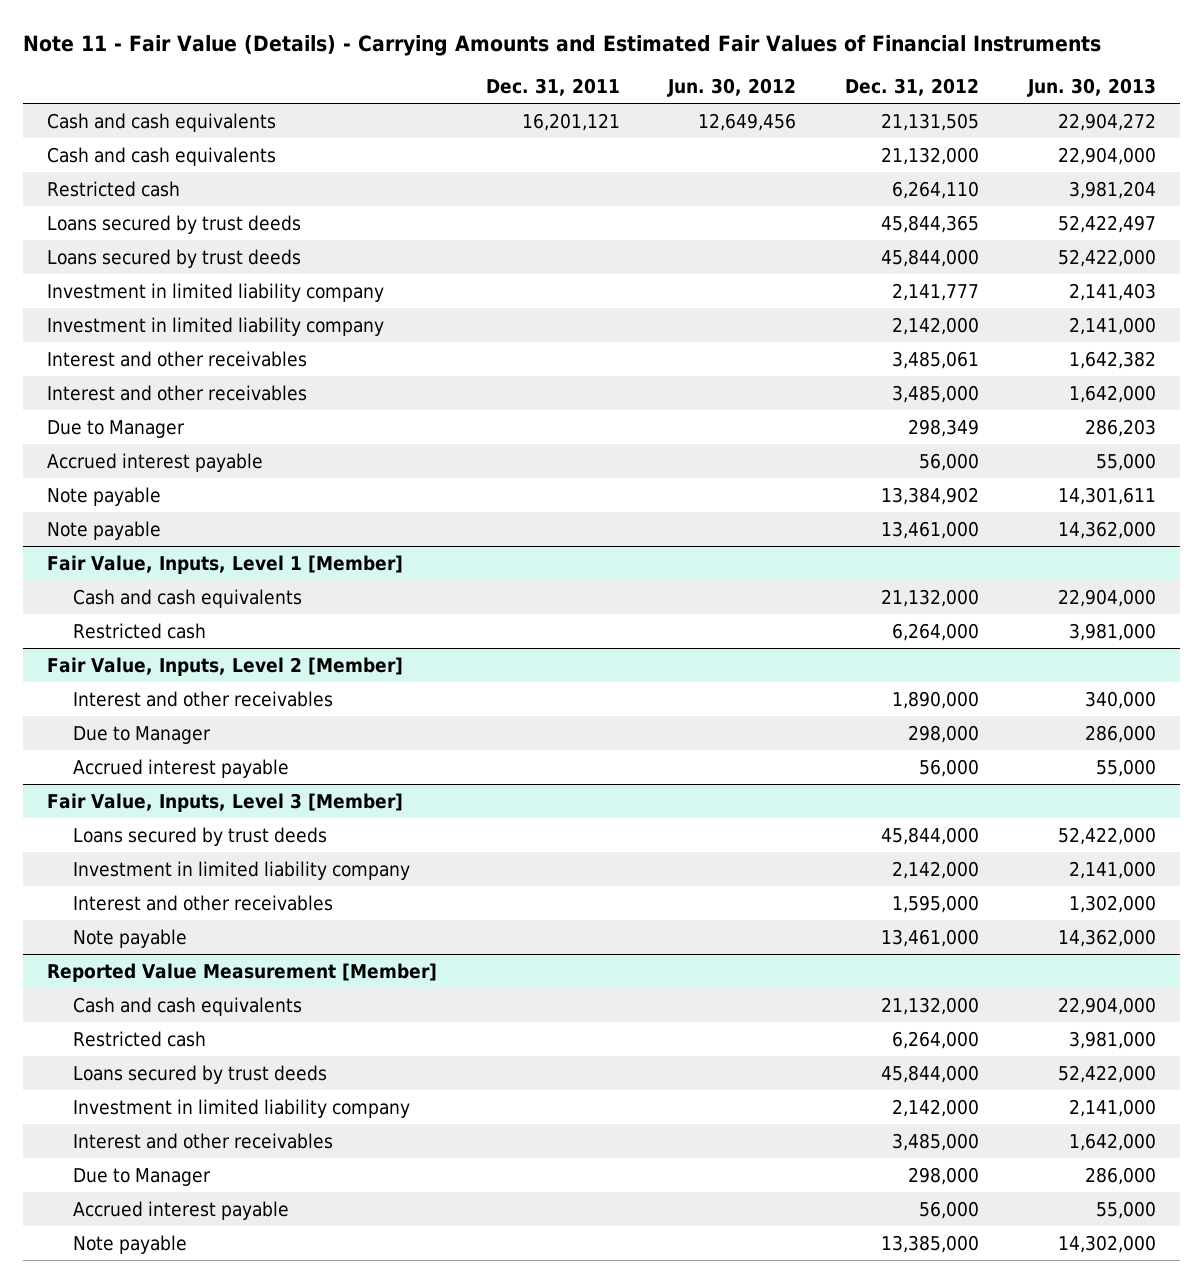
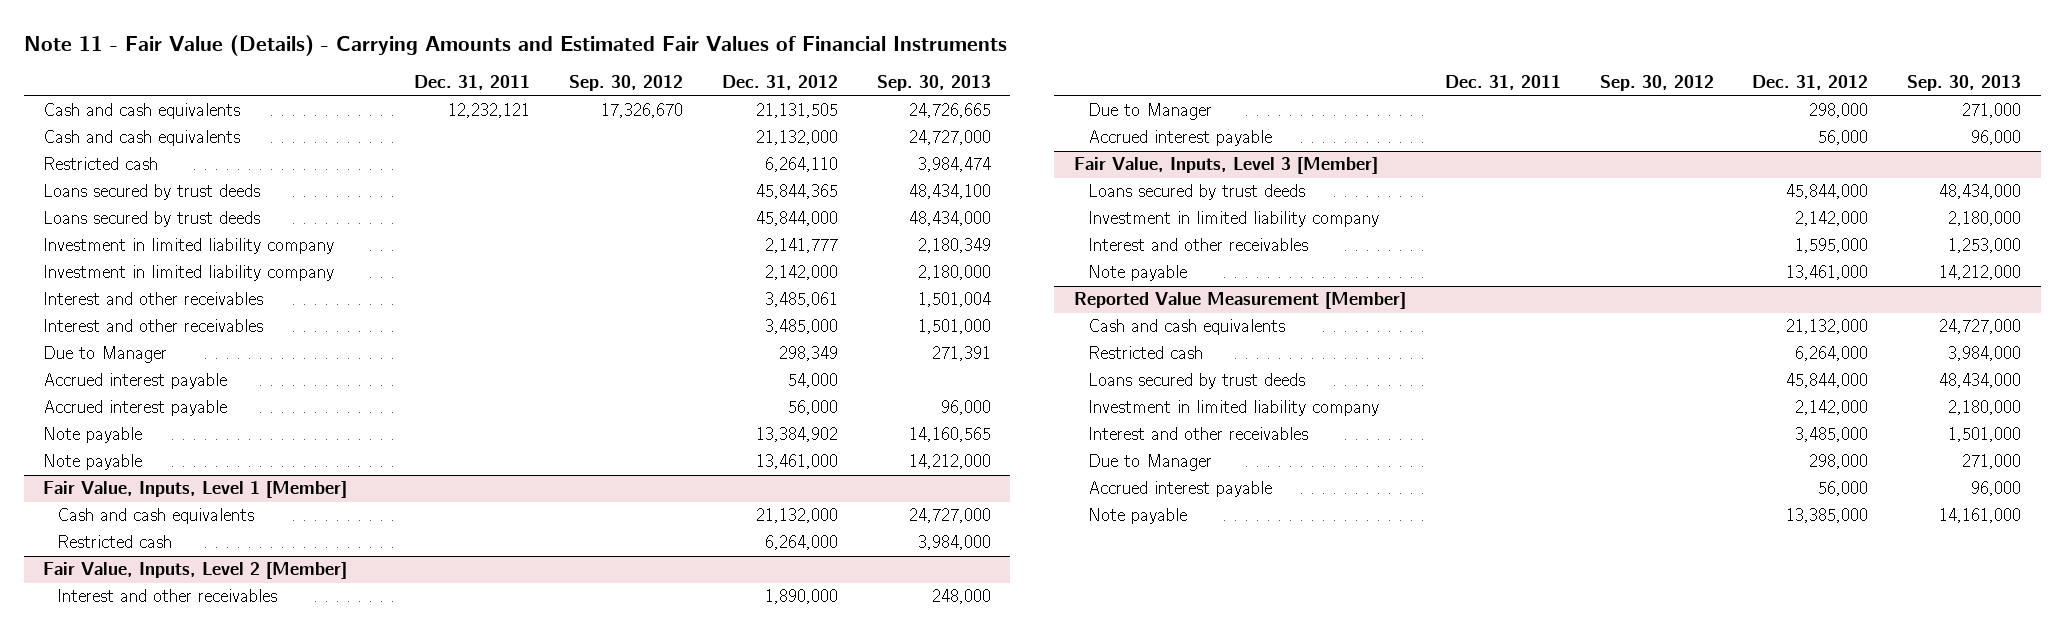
[667,77,797,97] Jun. 30, 2012 -> none
[1026,77,1156,97] Jun. 30, 2013 -> none
none -> [568,75,683,92] Sep. 30, 2012
none -> [876,75,991,92] Sep. 30, 2013
[521,112,620,131] 16,201,121 -> [448,103,531,119] 12,232,121
none -> [43,373,228,390] Accrued interest payable

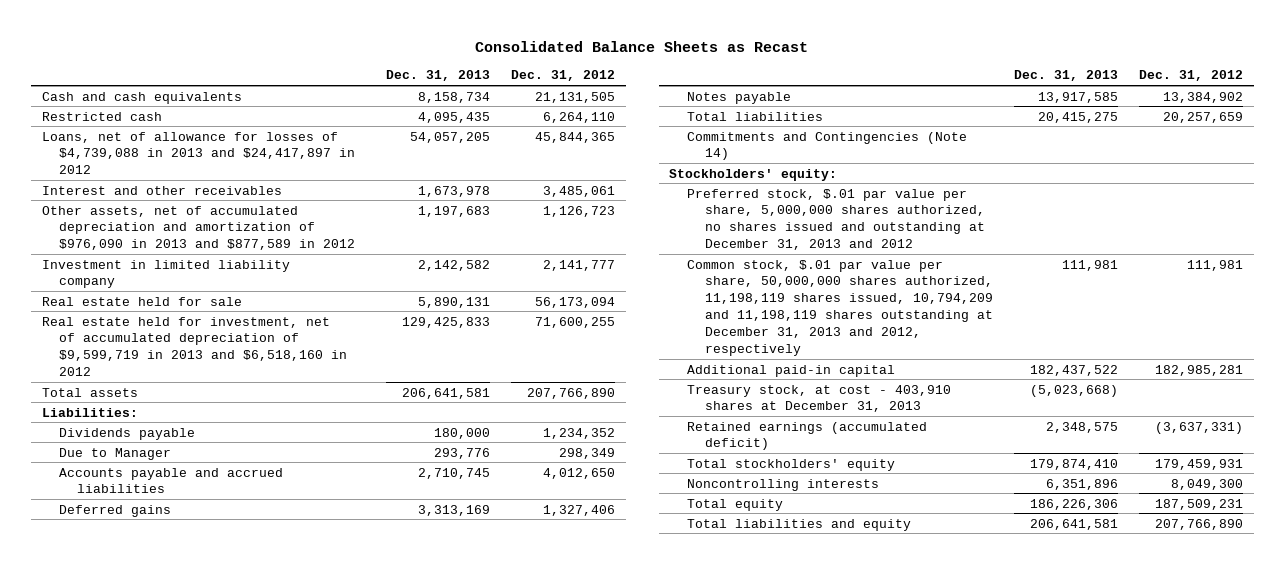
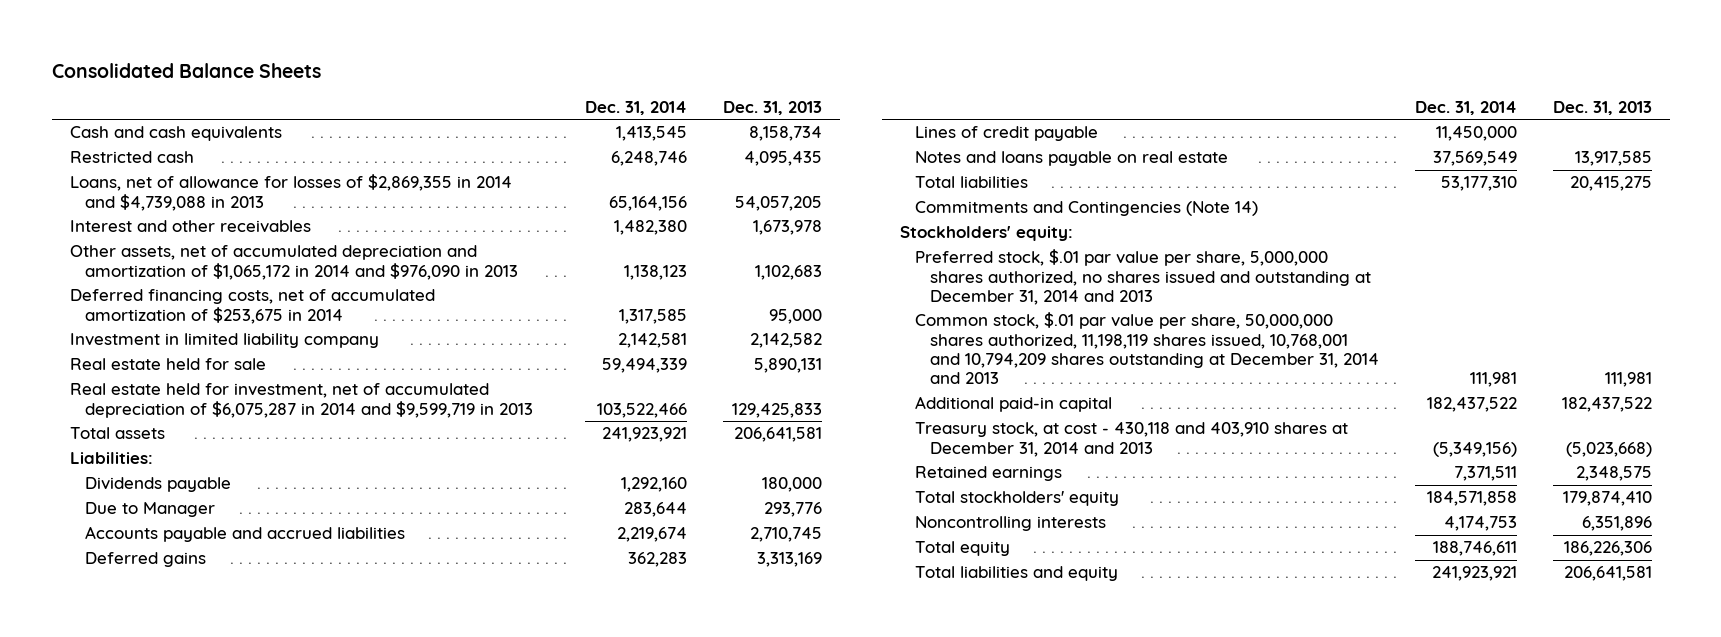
[475,40,809,52] Consolidated Balance Sheets as Recast -> [51,62,321,78] Consolidated Balance Sheets
[511,70,616,82] Dec. 31, 2012 -> none
none -> [585,100,688,115] Dec. 31, 2014
[41,131,356,175] Loans, net of allowance for losses of $4,739,088 in 2013 and $24,417,897 in 2012 -> [69,174,512,211] Loans, net of allowance for losses of $2,869,355 in 2014 and $4,739,088 in 2013
[41,205,356,251] Other assets, net of accumulated depreciation and amortization of $976,090 in 2013 and $877,589 in 2012 -> [69,245,519,280] Other assets, net of accumulated depreciation and amortization of $1,065,172 in 2014 and $976,090 in 2013
[418,205,491,217] 1,197,683 -> [754,264,822,280] 1,102,683
none -> [69,289,435,324] Deferred financing costs, net of accumulated amortization of $253,675 in 2014
[41,316,348,377] Real estate held for investment, net of accumulated depreciation of $9,599,719 in 2013 and $6,518,160 in 2012 -> [69,383,534,418] Real estate held for investment, net of accumulated depreciation of $6,075,287 in 2014 and $9,599,719 in 2013
none -> [914,126,1098,142] Lines of credit payable
[687,91,792,104] Notes payable -> [914,151,1228,167] Notes and loans payable on real estate
[687,188,986,251] Preferred stock, $.01 par value per share, 5,000,000 shares authorized, no shares issued and outstanding at December 31, 2013 and 2012 -> [914,249,1372,306] Preferred stock, $.01 par value per share, 5,000,000 shares authorized, no shares issued and outstanding at December 31, 2014 and 2013
[687,259,994,356] Common stock, $.01 par value per share, 50,000,000 shares authorized, 11,198,119 shares issued, 10,794,209 and 11,198,119 shares outstanding at December 31, 2013 and 2012, respectively -> [914,312,1380,385] Common stock, $.01 par value per share, 50,000,000 shares authorized, 11,198,119 shares issued, 10,768,001 and 10,794,209 shares outstanding at December 31, 2014 and 2013
[687,384,952,413] Treasury stock, at cost - 403,910 shares at December 31, 2013 -> [914,422,1348,457] Treasury stock, at cost - 430,118 and 403,910 shares at December 31, 2014 and 2013
[687,421,928,451] Retained earnings (accumulated deficit) -> [914,466,1062,482] Retained earnings

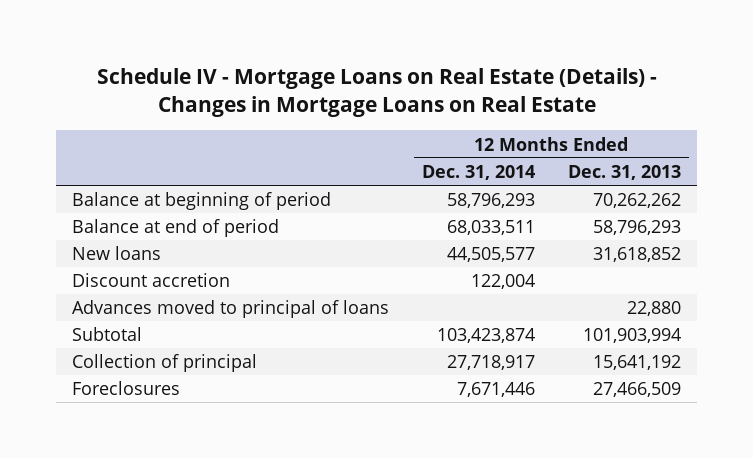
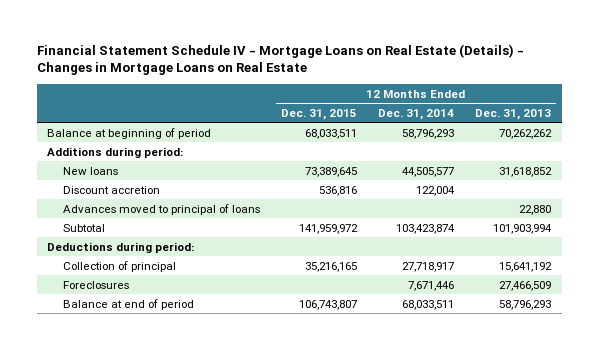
[96,68,657,118] Schedule IV - Mortgage Loans on Real Estate (Details) - Changes in Mortgage Loans on Real Estate -> [36,43,524,76] Financial Statement Schedule IV - Mortgage Loans on Real Estate (Details) - Changes in Mortgage Loans on Real Estate
none -> [280,108,357,120] Dec. 31, 2015
none -> [47,146,184,158] Additions during period:
none -> [47,241,195,253] Deductions during period:
[72,219,280,238] Balance at end of period -> [62,298,194,310] Balance at end of period

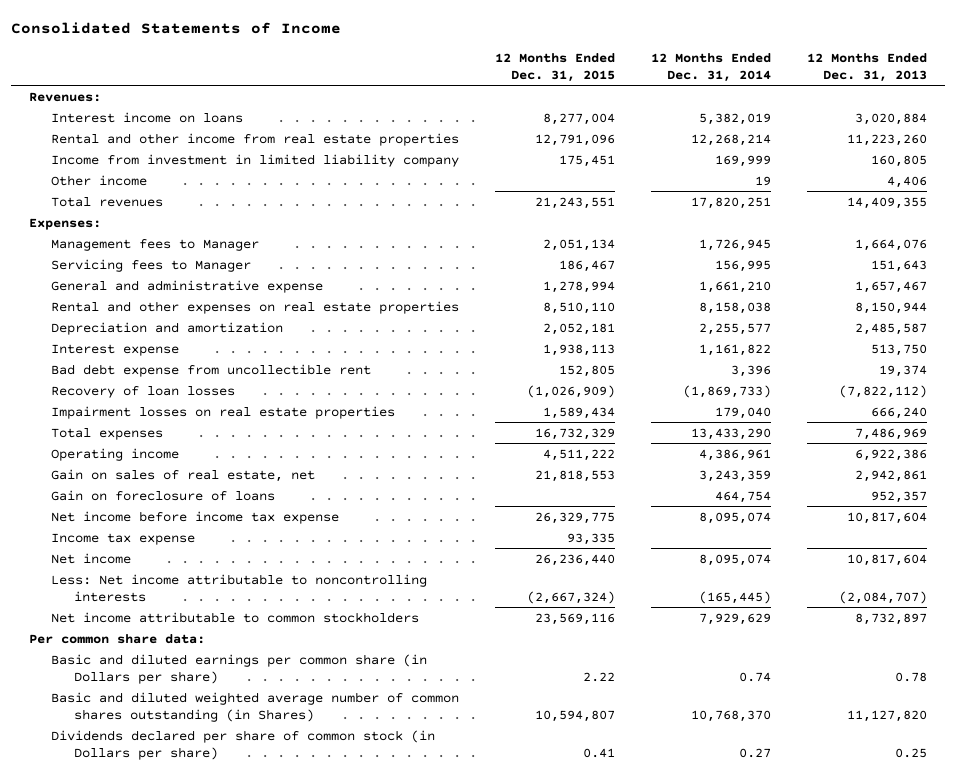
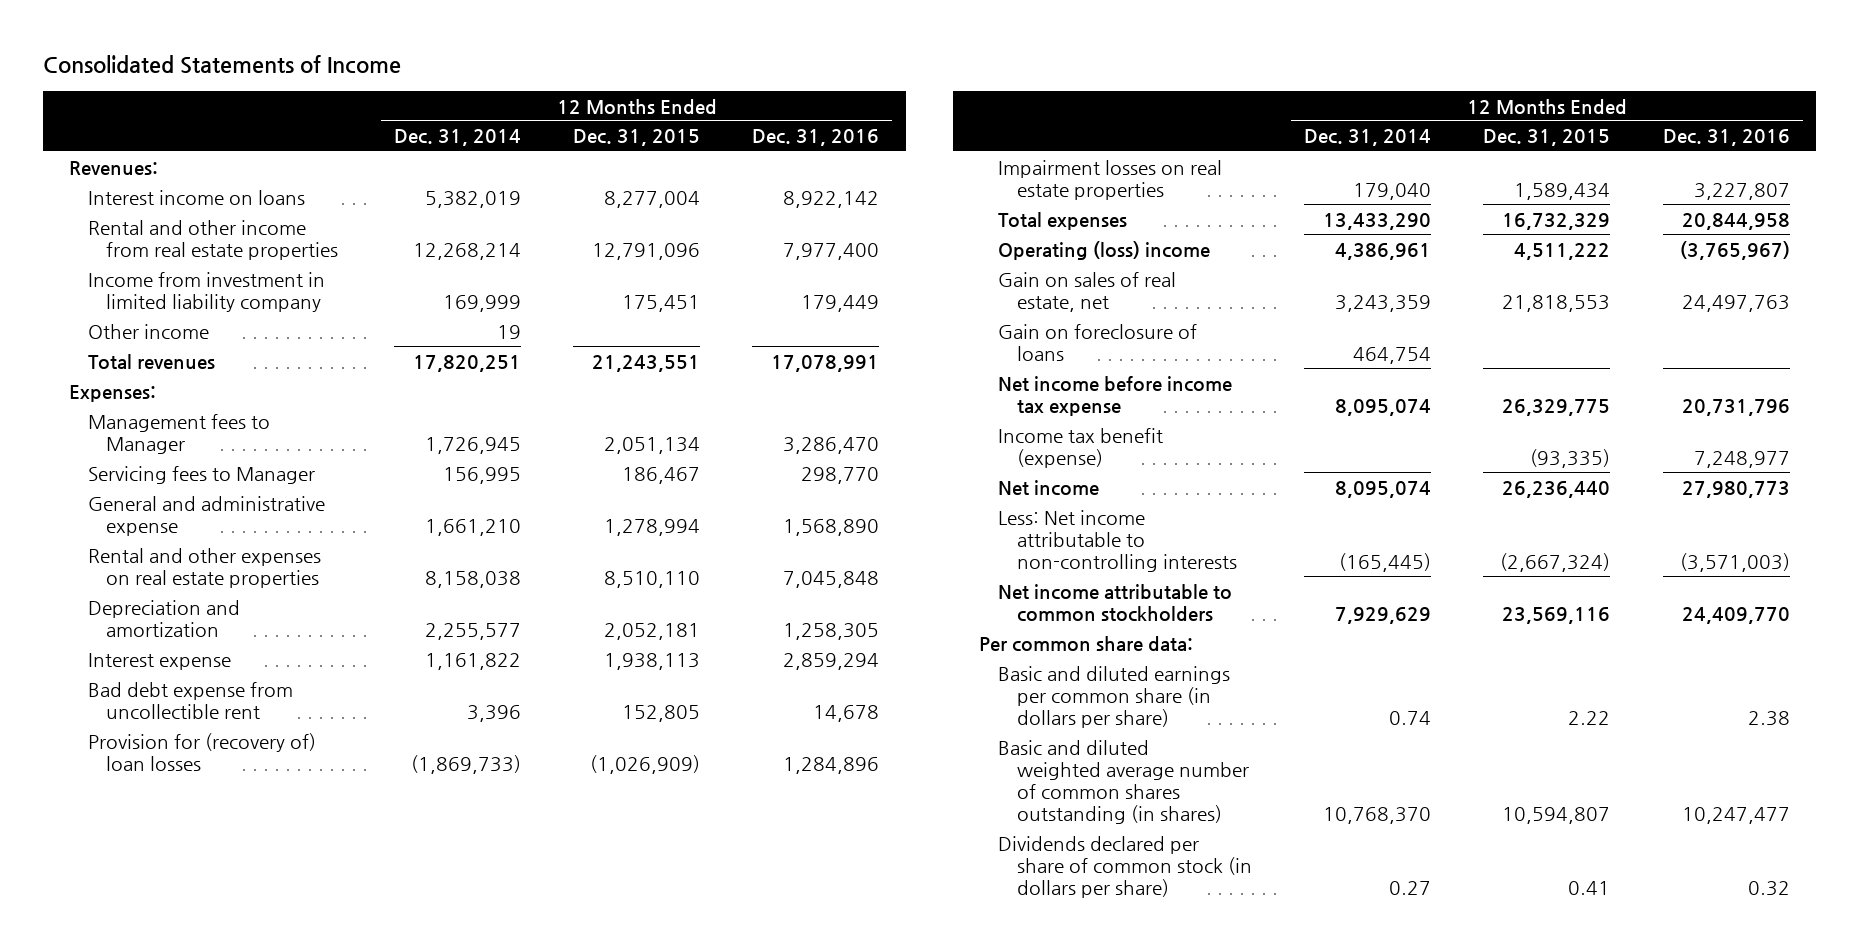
[806,52,927,82] 12 Months Ended Dec. 31, 2013 -> none
none -> [752,129,880,147] Dec. 31, 2016
[51,385,236,398] Recovery of loan losses -> [87,732,316,771] Provision for (recovery of) loan losses
[51,447,180,461] Operating income -> [997,240,1210,260] Operating (loss) income
[51,532,196,545] Income tax expense -> [997,427,1163,468] Income tax benefit (expense)
[567,532,616,545] 93,335 -> [1530,448,1611,468] (93,335)
[51,573,428,602] Less: Net income attributable to noncontrolling interests -> [997,509,1237,572] Less: Net income attributable to non-controlling interests
[51,653,428,684] Basic and diluted earnings per common share (in Dollars per share) -> [997,665,1230,728] Basic and diluted earnings per common share (in dollars per share)
[51,691,460,722] Basic and diluted weighted average number of common shares outstanding (in Shares) -> [997,739,1249,825] Basic and diluted weighted average number of common shares outstanding (in shares)
[51,729,436,760] Dividends declared per share of common stock (in Dollars per share) -> [997,835,1252,898] Dividends declared per share of common stock (in dollars per share)

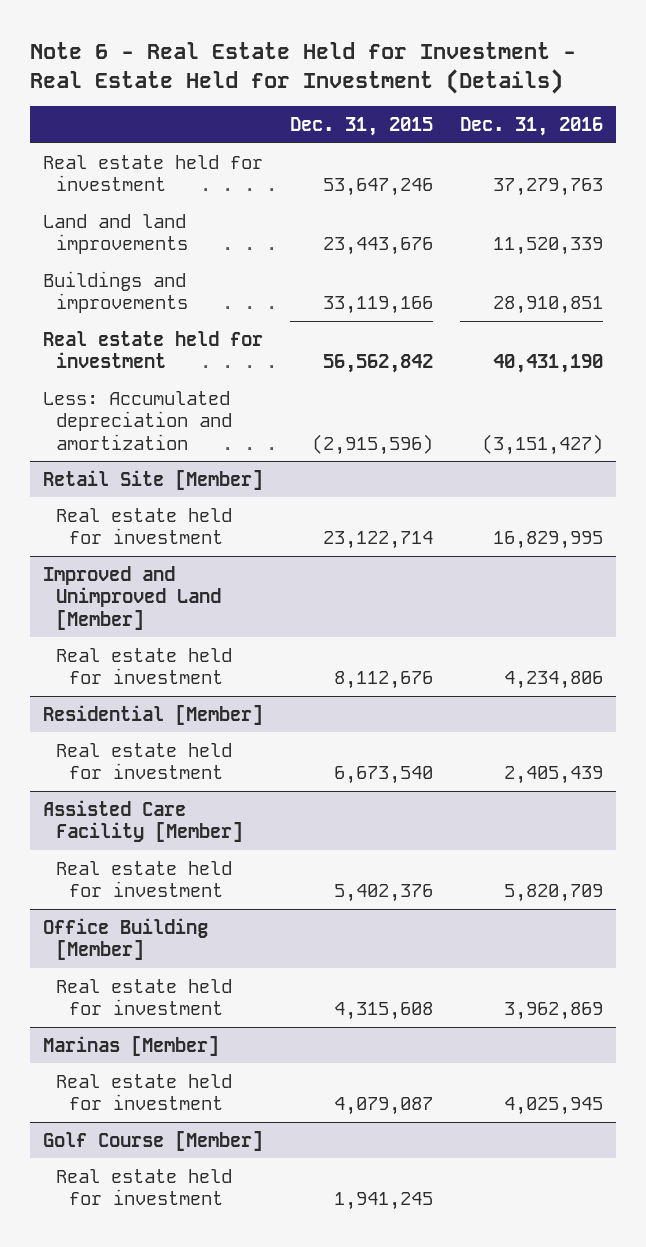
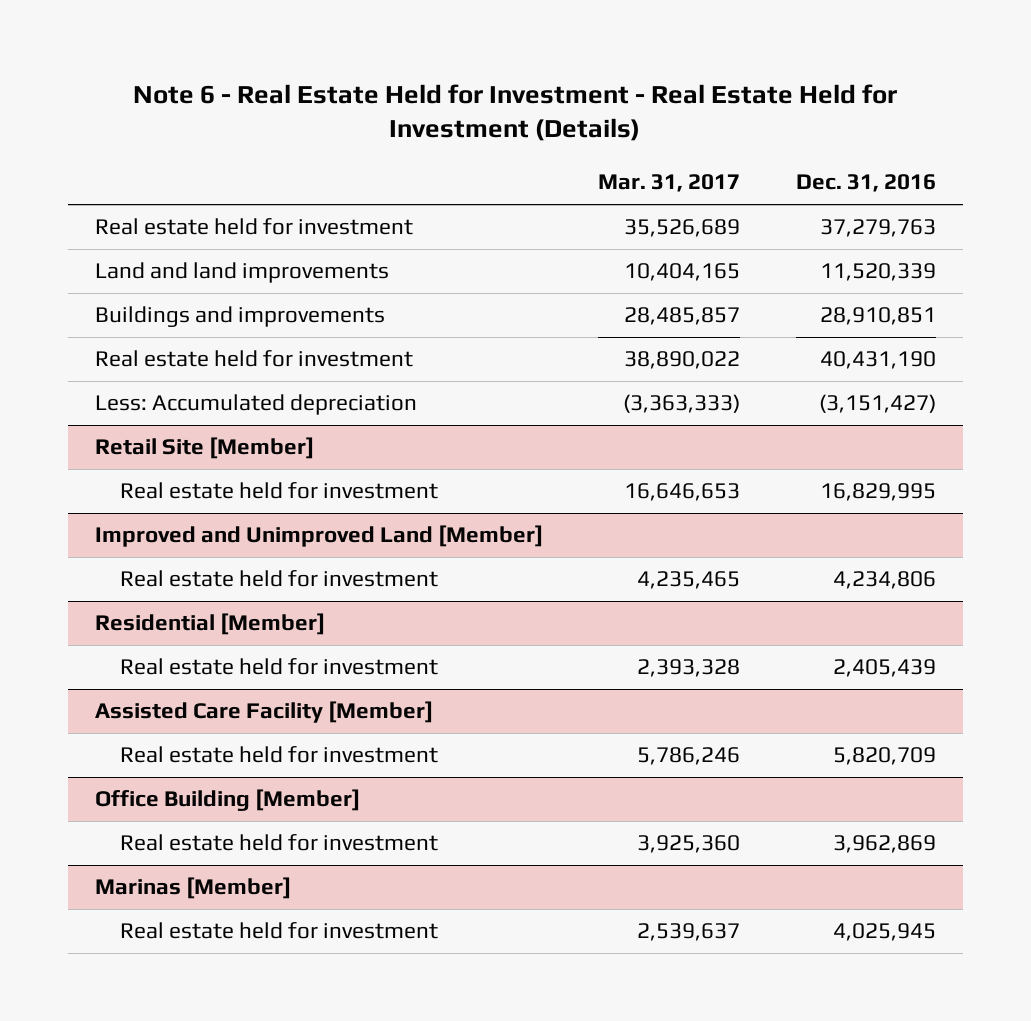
[289,116,433,136] Dec. 31, 2015 -> none
none -> [598,174,741,193] Mar. 31, 2017
[43,390,233,450] Less: Accumulated depreciation and amortization -> [95,394,418,416] Less: Accumulated depreciation
[43,1130,264,1151] Golf Course [Member] -> none
[56,1168,233,1206] Real estate held for investment -> none

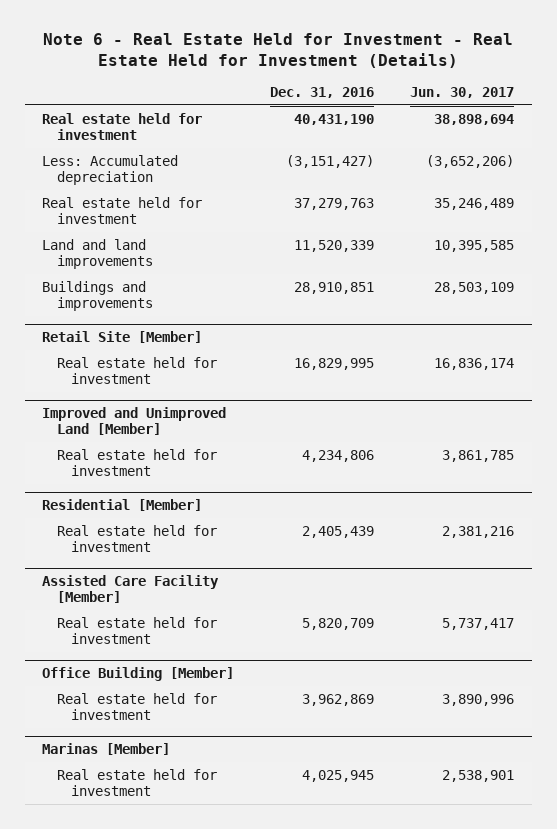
[598,174,741,193] Mar. 31, 2017 -> none
none -> [410,86,515,98] Jun. 30, 2017
[95,350,414,368] Real estate held for investment -> [42,112,203,140] Real estate held for investment
[95,394,418,416] Less: Accumulated depreciation -> [42,154,179,185] Less: Accumulated depreciation

